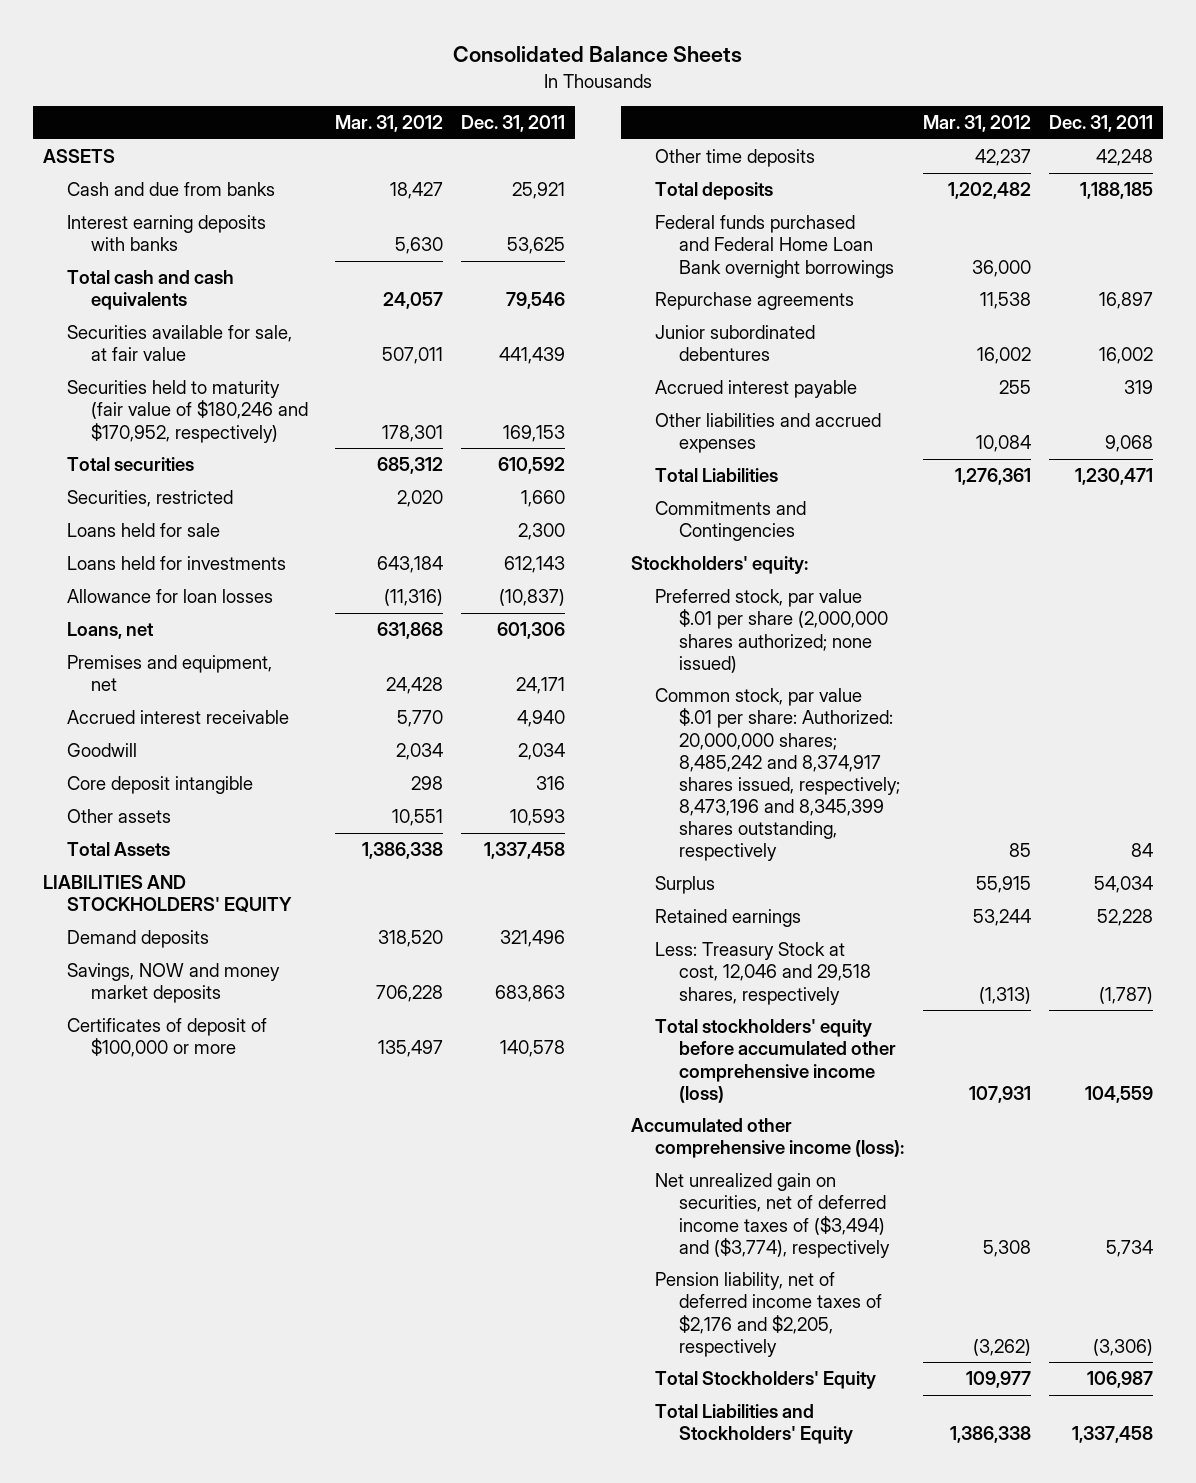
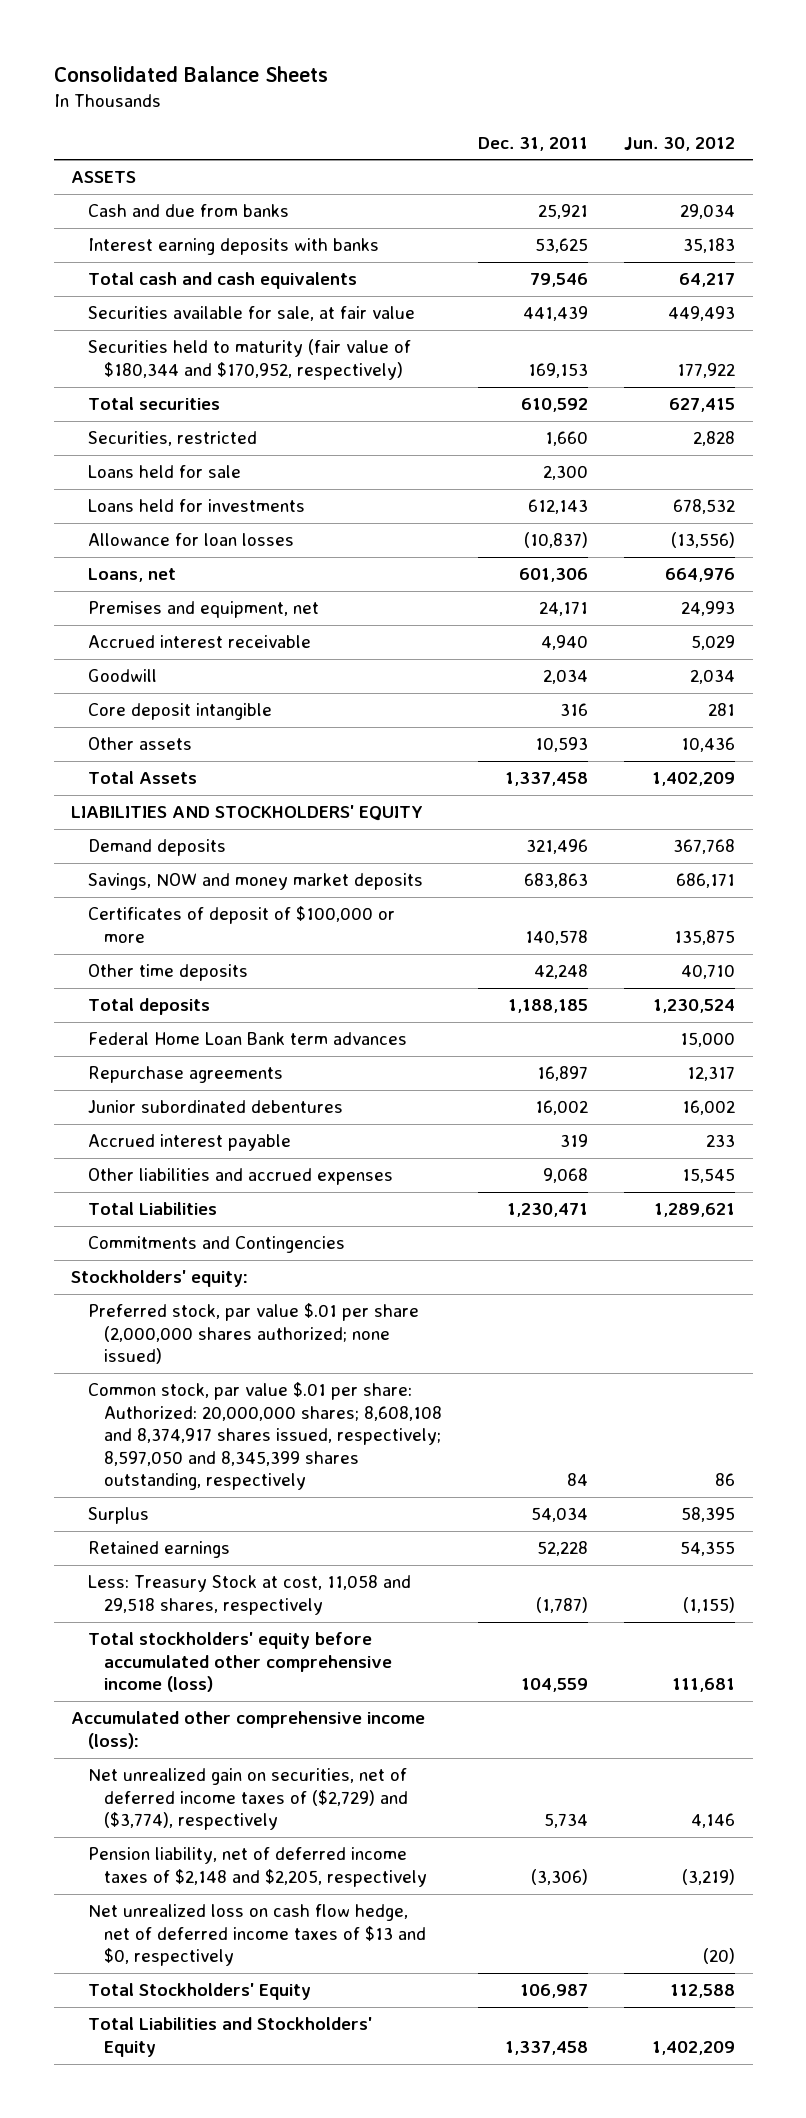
[334,115,443,133] Mar. 31, 2012 -> none
none -> [623,136,735,151] Jun. 30, 2012
[66,380,309,443] Securities held to maturity (fair value of $180,246 and $170,952, respectively) -> [87,339,411,380] Securities held to maturity (fair value of $180,344 and $170,952, respectively)
[654,215,895,278] Federal funds purchased and Federal Home Loan Bank overnight borrowings -> [87,1032,407,1046] Federal Home Loan Bank term advances
[654,688,901,862] Common stock, par value $.01 per share: Authorized: 20,000,000 shares; 8,485,242 and 8,374,917 shares issued, respectively; 8,473,196 and 8,345,399 shares outstanding, respectively -> [87,1382,442,1491] Common stock, par value $.01 per share: Authorized: 20,000,000 shares; 8,608,108 and 8,374,917 shares issued, respectively; 8,597,050 and 8,345,399 shares outstanding, respectively
[654,942,872,1005] Less: Treasury Stock at cost, 12,046 and 29,518 shares, respectively -> [87,1575,411,1615] Less: Treasury Stock at cost, 11,058 and 29,518 shares, respectively
[654,1173,891,1258] Net unrealized gain on securities, net of deferred income taxes of ($3,494) and ($3,774), respectively -> [87,1768,408,1831] Net unrealized gain on securities, net of deferred income taxes of ($2,729) and ($3,774), respectively
[654,1272,883,1357] Pension liability, net of deferred income taxes of $2,176 and $2,205, respectively -> [87,1847,427,1887] Pension liability, net of deferred income taxes of $2,148 and $2,205, respectively
none -> [87,1904,426,1967] Net unrealized loss on cash flow hedge, net of deferred income taxes of $13 and $0, respectively

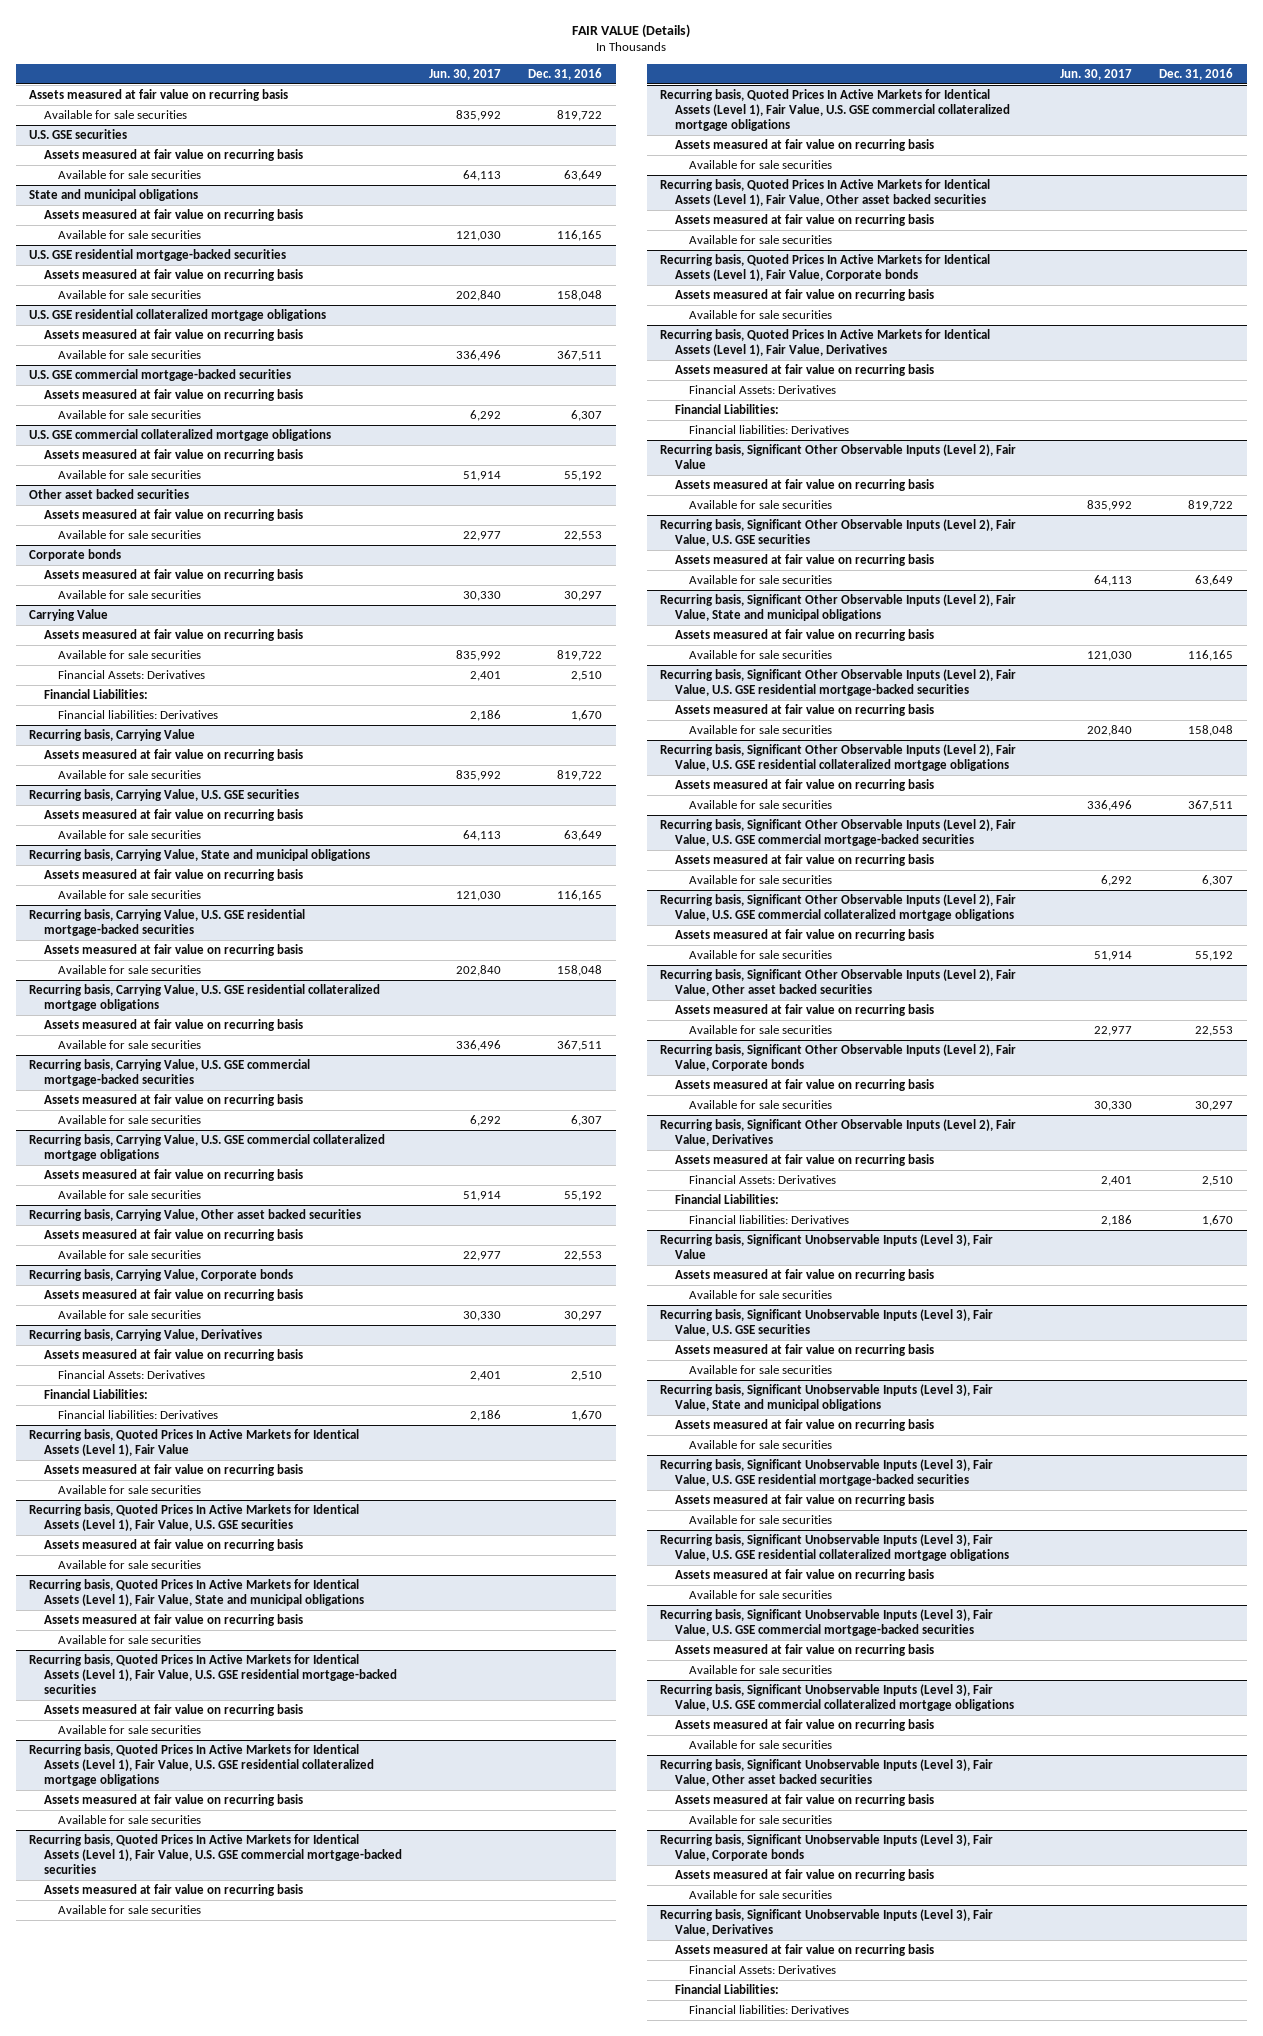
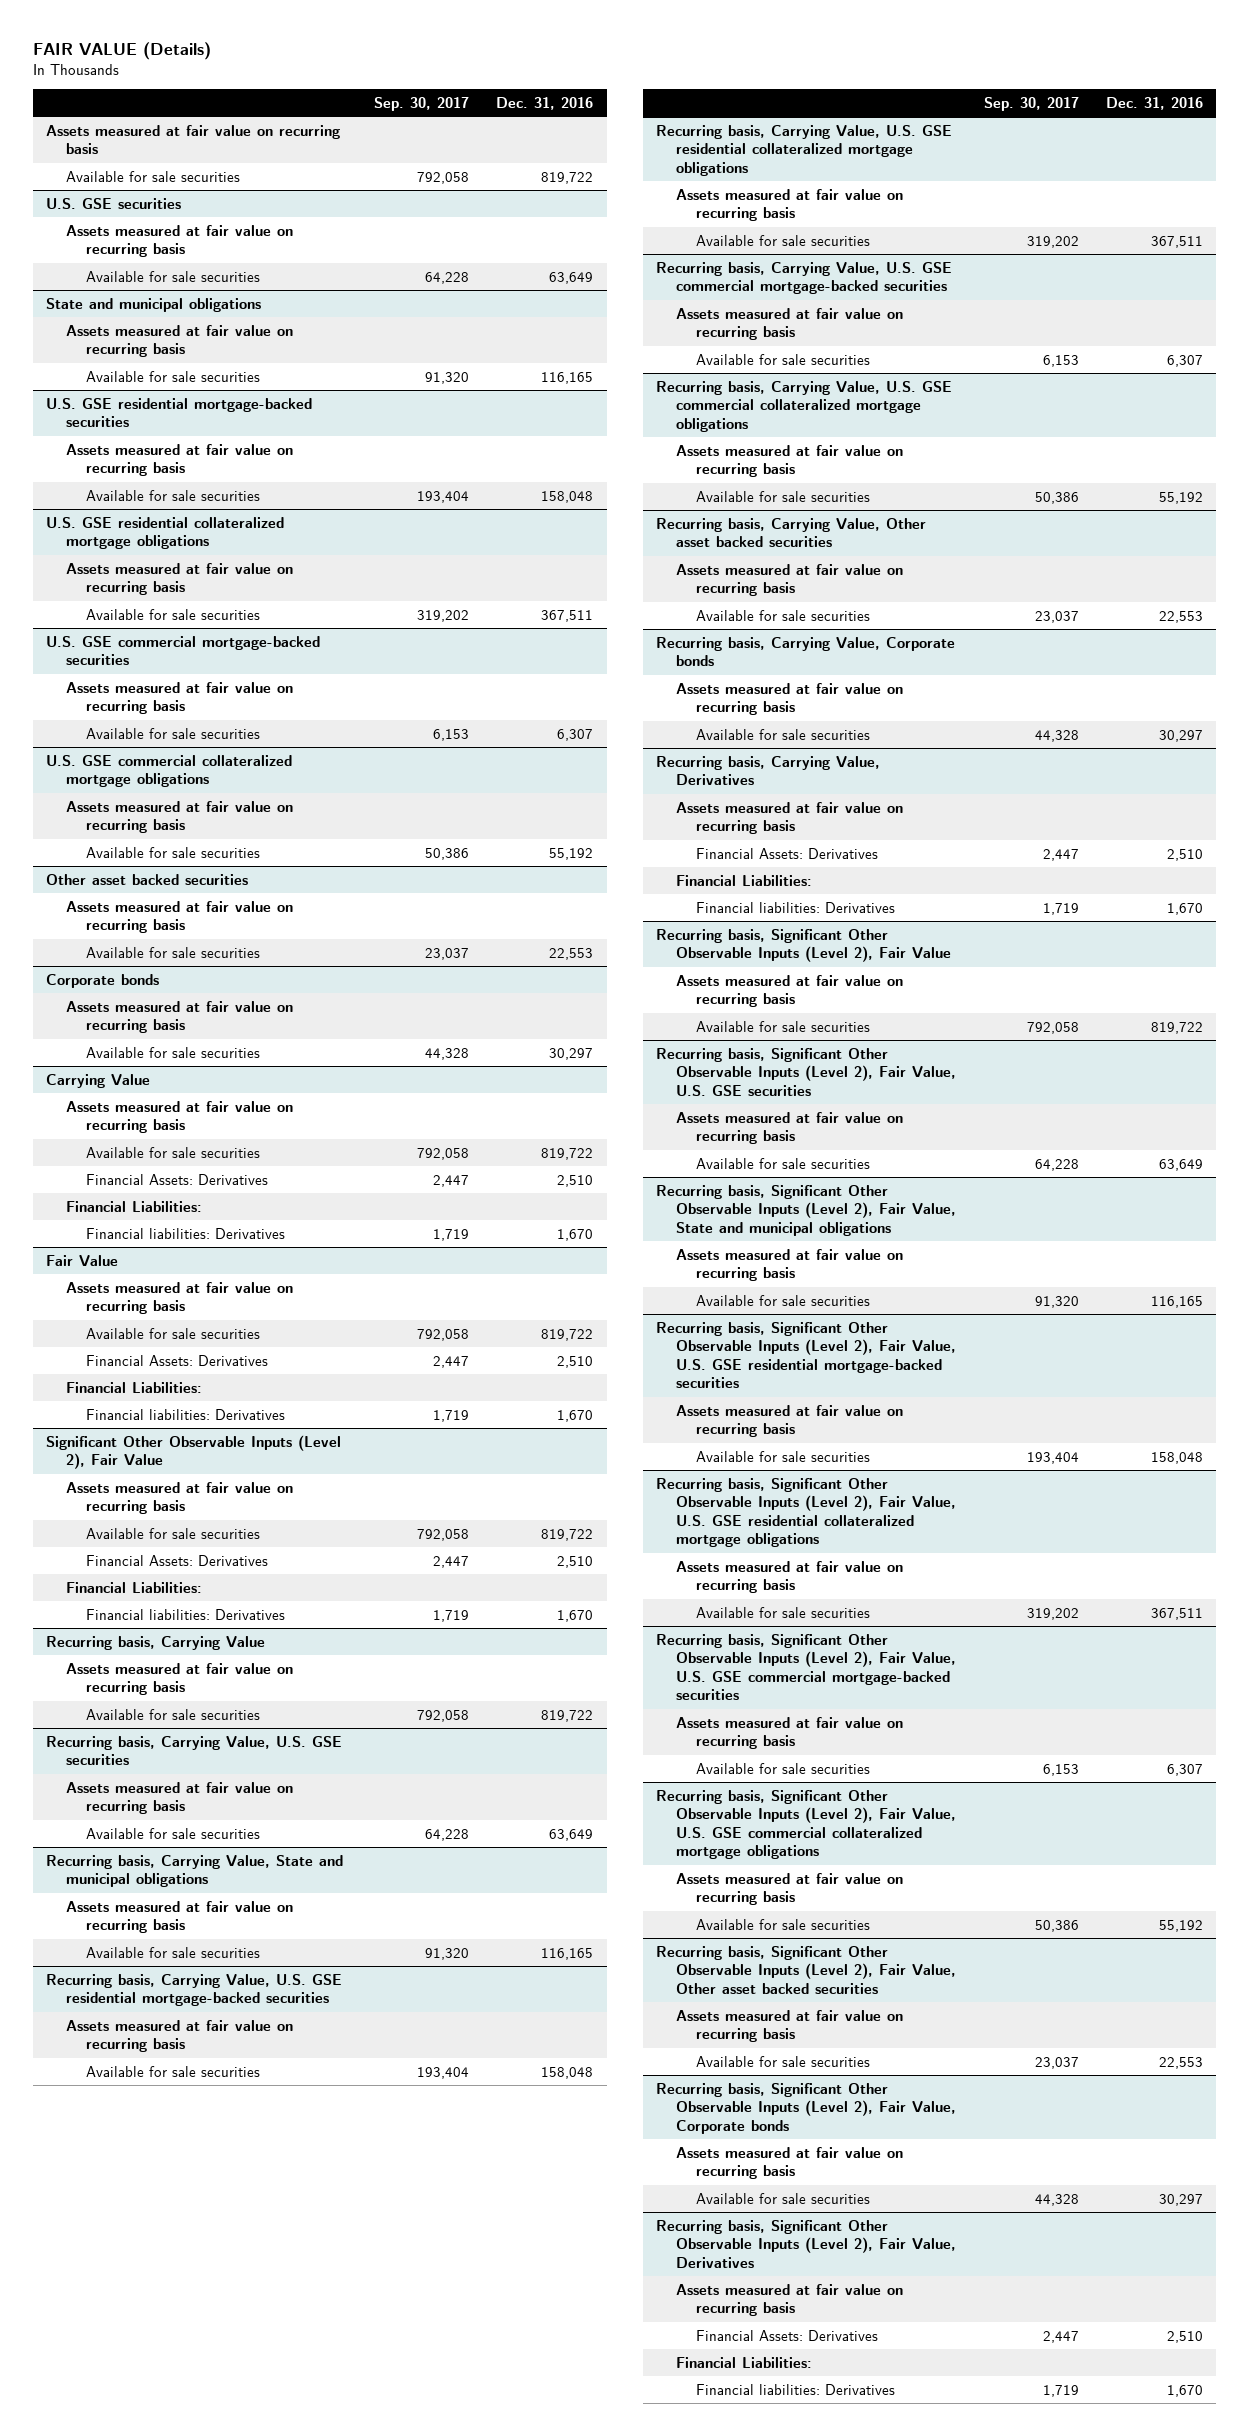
[428,68,501,80] Jun. 30, 2017 -> none
none -> [373,96,469,111] Sep. 30, 2017
none -> [46,1254,119,1267] Fair Value
none -> [66,1281,294,1315] Assets measured at fair value on recurring basis
none -> [86,1327,261,1339] Available for sale securities
none -> [86,1354,269,1366] Financial Assets: Derivatives
none -> [66,1381,203,1393] Financial Liabilities:
none -> [86,1408,286,1420] Financial liabilities: Derivatives
none -> [46,1434,342,1470] Significant Other Observable Inputs (Level 2), Fair Value
none -> [66,1481,294,1515] Assets measured at fair value on recurring basis
none -> [86,1527,261,1539] Available for sale securities
none -> [86,1554,269,1566] Financial Assets: Derivatives
none -> [66,1581,203,1593] Financial Liabilities:
none -> [86,1608,286,1620] Financial liabilities: Derivatives
[29,1428,360,1456] Recurring basis, Quoted Prices In Active Markets for Identical Assets (Level 1), Fair Value -> none
[43,1463,303,1476] Assets measured at fair value on recurring basis -> none
[57,1484,201,1494] Available for sale securities -> none
[29,1503,360,1531] Recurring basis, Quoted Prices In Active Markets for Identical Assets (Level 1), Fair Value, U.S. GSE securities -> none
[43,1538,303,1551] Assets measured at fair value on recurring basis -> none
[57,1559,201,1569] Available for sale securities -> none
[29,1578,364,1606] Recurring basis, Quoted Prices In Active Markets for Identical Assets (Level 1), Fair Value, State and municipal obligations -> none
[43,1613,303,1626] Assets measured at fair value on recurring basis -> none
[57,1634,201,1644] Available for sale securities -> none
[29,1653,397,1694] Recurring basis, Quoted Prices In Active Markets for Identical Assets (Level 1), Fair Value, U.S. GSE residential mortgage-backed securities -> none
[43,1703,303,1716] Assets measured at fair value on recurring basis -> none
[57,1724,201,1734] Available for sale securities -> none
[29,1743,374,1786] Recurring basis, Quoted Prices In Active Markets for Identical Assets (Level 1), Fair Value, U.S. GSE residential collateralized mortgage obligations -> none
[43,1793,303,1806] Assets measured at fair value on recurring basis -> none
[57,1814,201,1824] Available for sale securities -> none
[29,1833,402,1874] Recurring basis, Quoted Prices In Active Markets for Identical Assets (Level 1), Fair Value, U.S. GSE commercial mortgage-backed securities -> none
[43,1883,303,1896] Assets measured at fair value on recurring basis -> none
[57,1904,201,1914] Available for sale securities -> none
[660,88,1010,131] Recurring basis, Quoted Prices In Active Markets for Identical Assets (Level 1), Fair Value, U.S. GSE commercial collateralized mortgage obligations -> none
[674,138,934,151] Assets measured at fair value on recurring basis -> none
[688,159,832,169] Available for sale securities -> none
[660,178,991,206] Recurring basis, Quoted Prices In Active Markets for Identical Assets (Level 1), Fair Value, Other asset backed securities -> none
[674,213,934,226] Assets measured at fair value on recurring basis -> none
[688,234,832,244] Available for sale securities -> none
[660,253,991,281] Recurring basis, Quoted Prices In Active Markets for Identical Assets (Level 1), Fair Value, Corporate bonds -> none
[674,288,934,301] Assets measured at fair value on recurring basis -> none
[688,309,832,319] Available for sale securities -> none
[660,328,991,356] Recurring basis, Quoted Prices In Active Markets for Identical Assets (Level 1), Fair Value, Derivatives -> none
[674,363,934,376] Assets measured at fair value on recurring basis -> none
[688,384,836,394] Financial Assets: Derivatives -> none
[674,403,779,414] Financial Liabilities: -> none
[688,424,849,434] Financial liabilities: Derivatives -> none
[660,1233,994,1259] Recurring basis, Significant Unobservable Inputs (Level 3), Fair Value -> none
[674,1268,934,1281] Assets measured at fair value on recurring basis -> none
[688,1289,832,1299] Available for sale securities -> none
[660,1308,994,1336] Recurring basis, Significant Unobservable Inputs (Level 3), Fair Value, U.S. GSE securities -> none
[674,1343,934,1356] Assets measured at fair value on recurring basis -> none
[688,1364,832,1374] Available for sale securities -> none
[660,1383,994,1411] Recurring basis, Significant Unobservable Inputs (Level 3), Fair Value, State and municipal obligations -> none
[674,1418,934,1431] Assets measured at fair value on recurring basis -> none
[688,1439,832,1449] Available for sale securities -> none
[660,1458,994,1486] Recurring basis, Significant Unobservable Inputs (Level 3), Fair Value, U.S. GSE residential mortgage-backed securities -> none
[674,1493,934,1506] Assets measured at fair value on recurring basis -> none
[688,1514,832,1524] Available for sale securities -> none
[660,1533,1009,1561] Recurring basis, Significant Unobservable Inputs (Level 3), Fair Value, U.S. GSE residential collateralized mortgage obligations -> none
[674,1568,934,1581] Assets measured at fair value on recurring basis -> none
[688,1589,832,1599] Available for sale securities -> none
[660,1608,994,1636] Recurring basis, Significant Unobservable Inputs (Level 3), Fair Value, U.S. GSE commercial mortgage-backed securities -> none
[674,1643,934,1656] Assets measured at fair value on recurring basis -> none
[688,1664,832,1674] Available for sale securities -> none
[660,1683,1014,1711] Recurring basis, Significant Unobservable Inputs (Level 3), Fair Value, U.S. GSE commercial collateralized mortgage obligations -> none
[674,1718,934,1731] Assets measured at fair value on recurring basis -> none
[688,1739,832,1749] Available for sale securities -> none
[660,1758,994,1786] Recurring basis, Significant Unobservable Inputs (Level 3), Fair Value, Other asset backed securities -> none
[674,1793,934,1806] Assets measured at fair value on recurring basis -> none
[688,1814,832,1824] Available for sale securities -> none
[660,1833,994,1861] Recurring basis, Significant Unobservable Inputs (Level 3), Fair Value, Corporate bonds -> none
[674,1868,934,1881] Assets measured at fair value on recurring basis -> none
[688,1889,832,1899] Available for sale securities -> none
[660,1908,994,1936] Recurring basis, Significant Unobservable Inputs (Level 3), Fair Value, Derivatives -> none
[674,1943,934,1956] Assets measured at fair value on recurring basis -> none
[688,1964,836,1974] Financial Assets: Derivatives -> none
[674,1983,779,1994] Financial Liabilities: -> none
[688,2004,849,2014] Financial liabilities: Derivatives -> none

